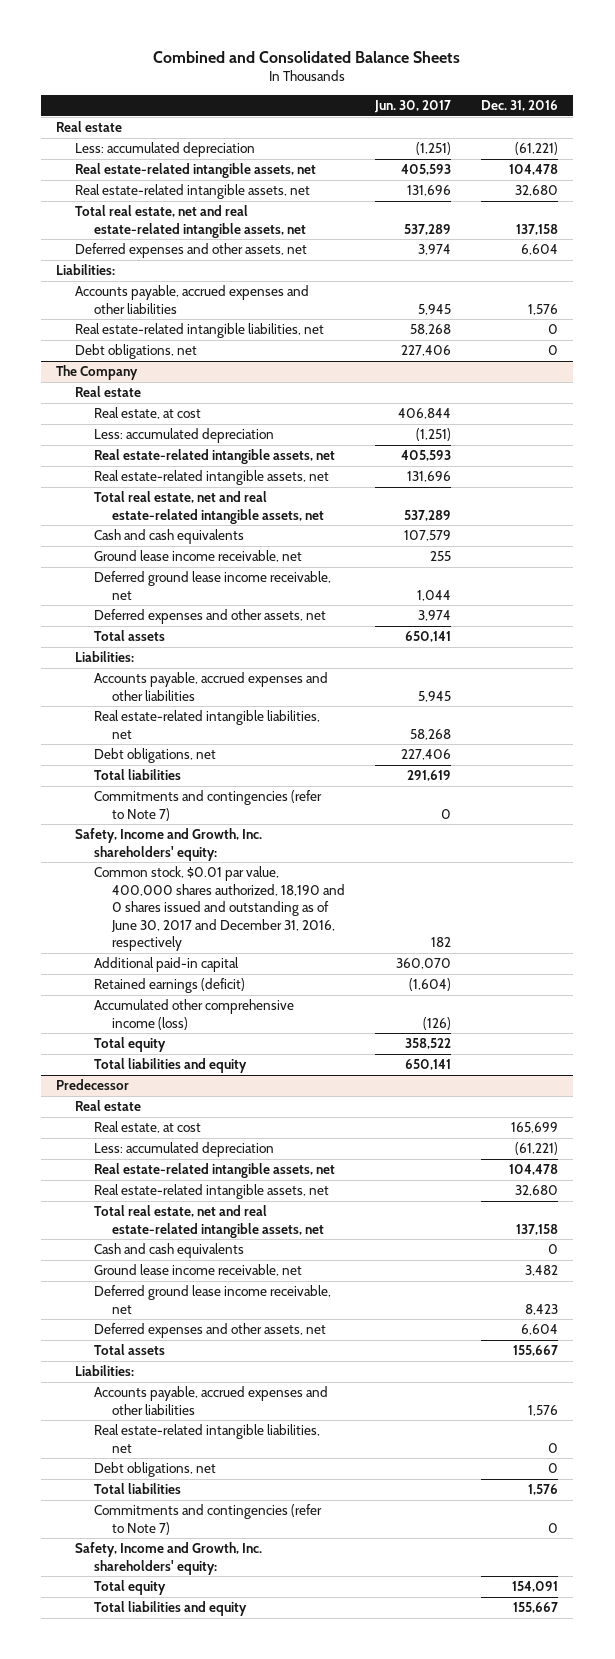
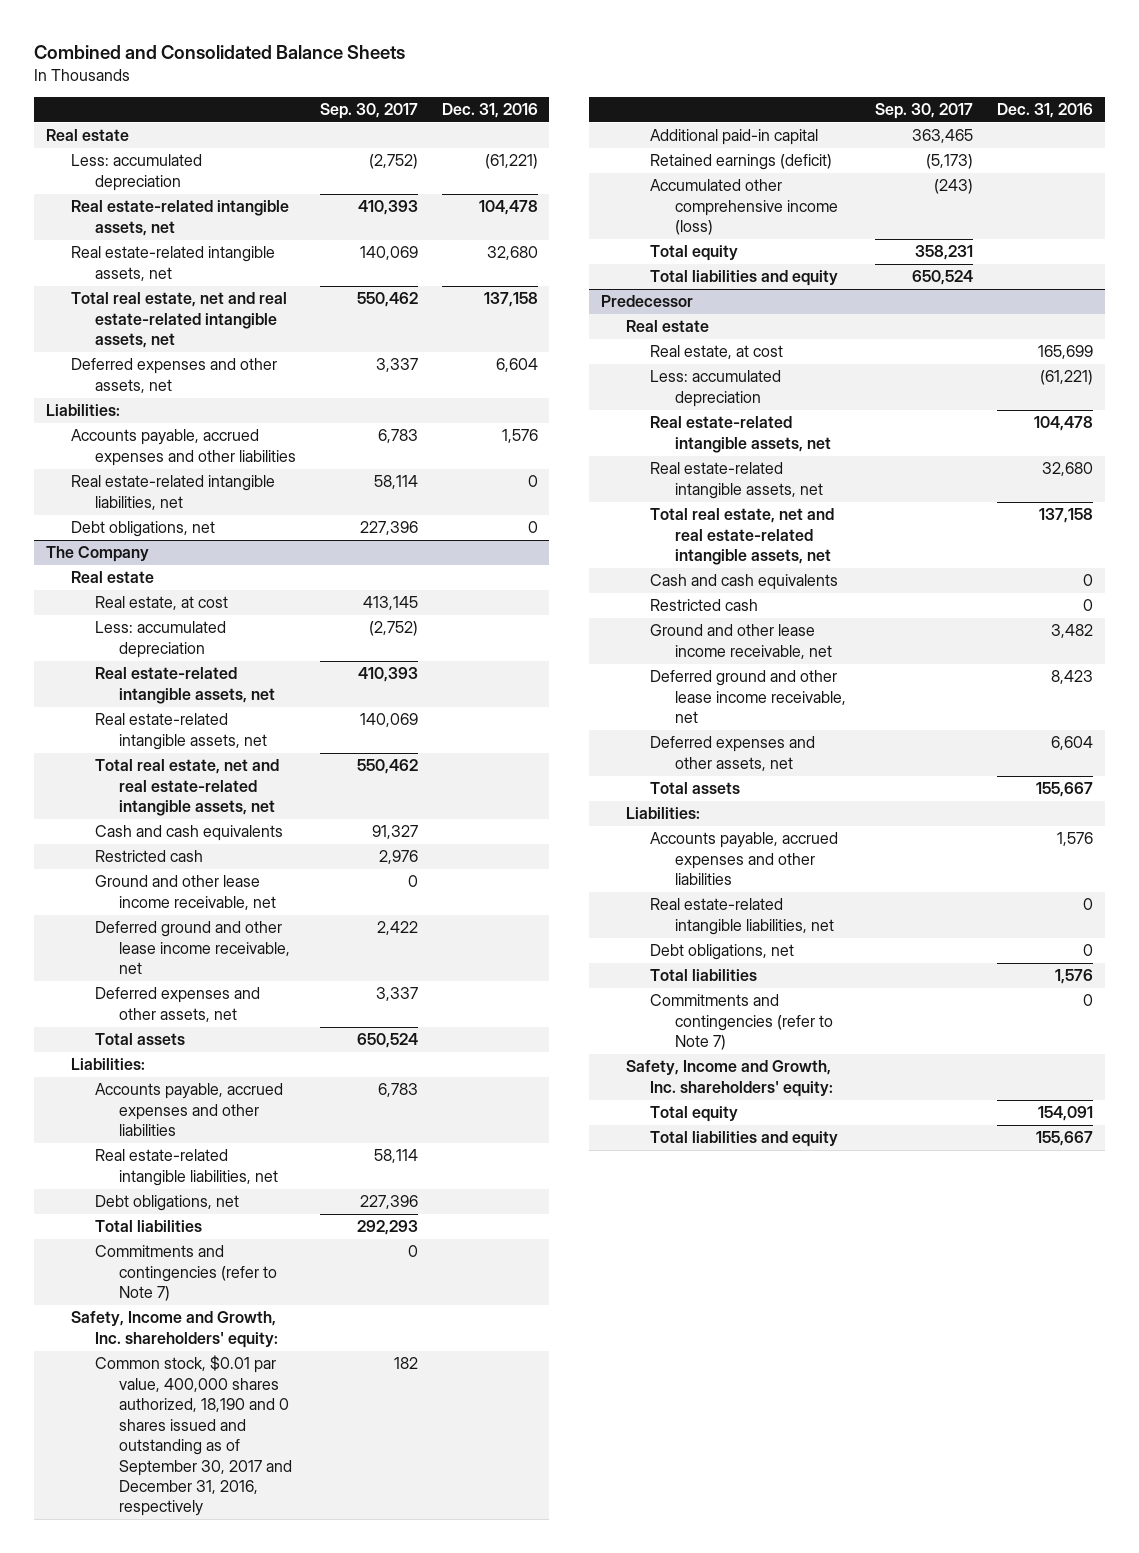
[374,100,452,114] Jun. 30, 2017 -> none
none -> [319,103,418,120] Sep. 30, 2017
none -> [94,850,203,863] Restricted cash
[93,550,302,563] Ground lease income receivable, net -> [94,875,277,910] Ground and other lease income receivable, net
[93,571,331,600] Deferred ground lease income receivable, net -> [94,921,291,975] Deferred ground and other lease income receivable, net
[93,866,346,951] Common stock, $0.01 par value, 400,000 shares authorized, 18,190 and 0 shares issued and outstanding as of June 30, 2017 and December 31, 2016, respectively -> [94,1355,293,1517] Common stock, $0.01 par value, 400,000 shares authorized, 18,190 and 0 shares issued and outstanding as of September 30, 2017 and December 31, 2016, respectively
none -> [650,599,759,612] Restricted cash
[93,1264,302,1277] Ground lease income receivable, net -> [650,624,832,659] Ground and other lease income receivable, net
[93,1285,331,1314] Deferred ground lease income receivable, net -> [650,670,846,724] Deferred ground and other lease income receivable, net

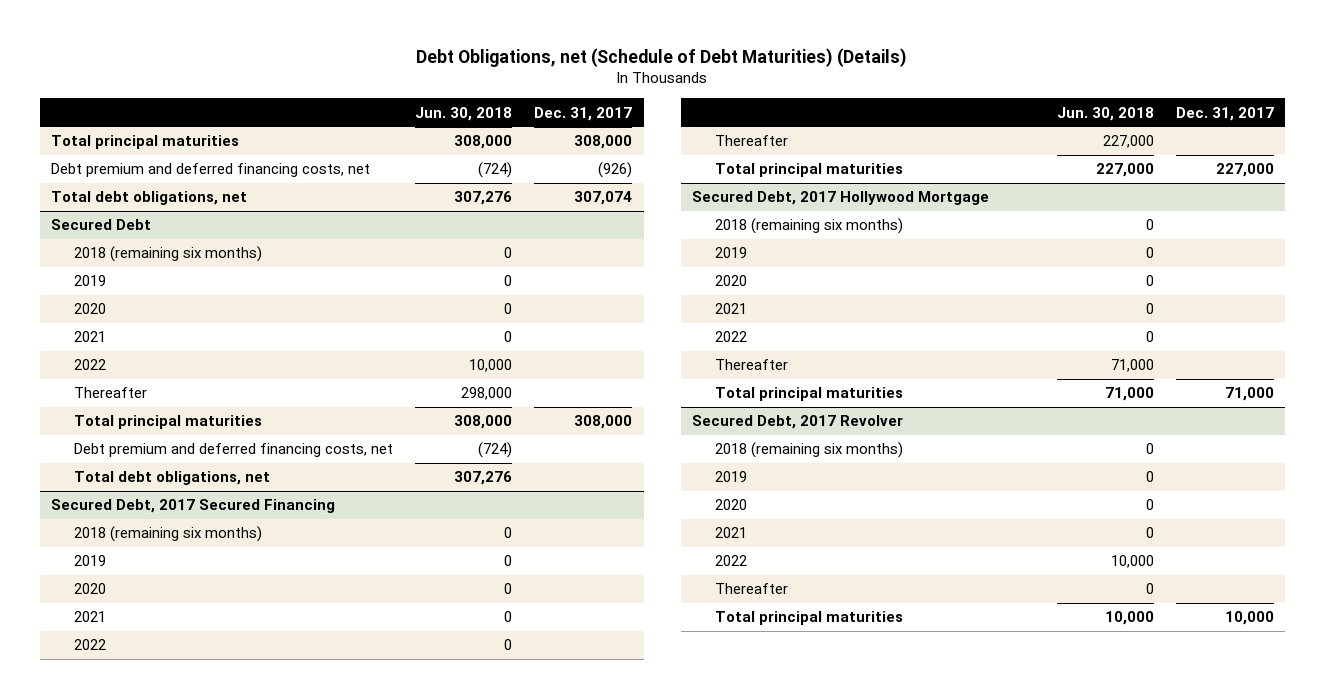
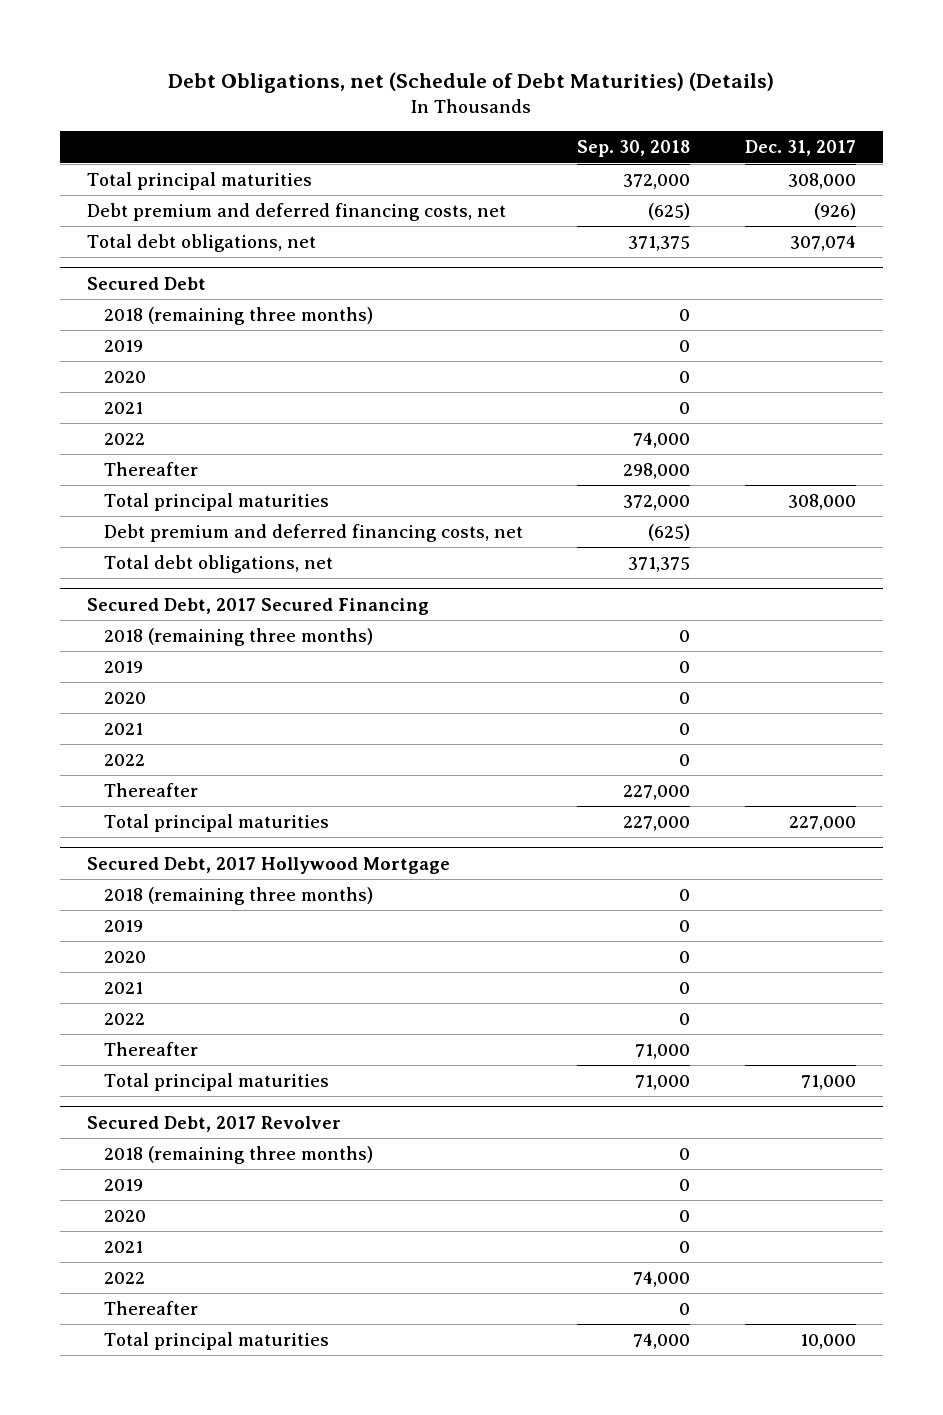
[415,106,513,121] Jun. 30, 2018 -> none
none -> [577,140,691,158] Sep. 30, 2018
[73,246,262,263] 2018 (remaining six months) -> [103,306,373,325] 2018 (remaining three months)
[73,526,262,543] 2018 (remaining six months) -> [103,627,373,646] 2018 (remaining three months)
[715,218,904,235] 2018 (remaining six months) -> [103,886,373,905] 2018 (remaining three months)
[715,442,904,459] 2018 (remaining six months) -> [103,1145,373,1164] 2018 (remaining three months)

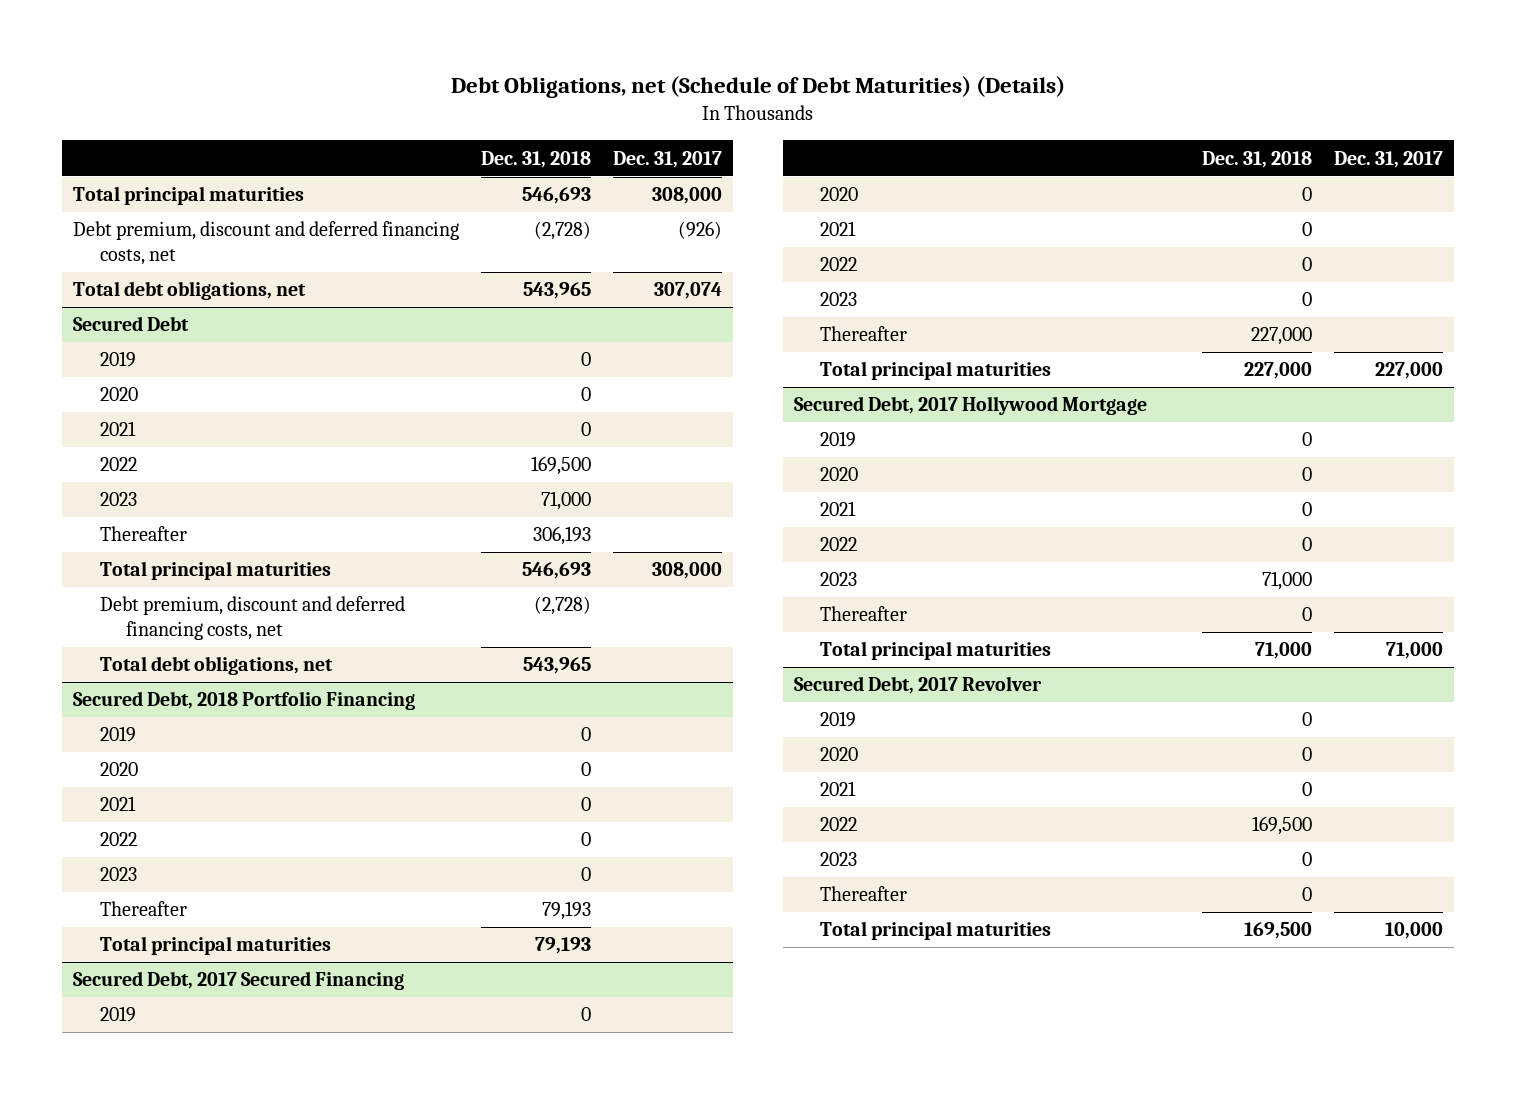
[577,140,691,158] Sep. 30, 2018 -> none
none -> [481,150,592,168] Dec. 31, 2018
[86,202,506,221] Debt premium and deferred financing costs, net -> [73,221,460,266] Debt premium, discount and deferred financing costs, net
[103,306,373,325] 2018 (remaining three months) -> none
none -> [99,492,137,507] 2023
[103,523,523,542] Debt premium and deferred financing costs, net -> [99,596,405,641] Debt premium, discount and deferred financing costs, net
none -> [73,691,416,711] Secured Debt, 2018 Portfolio Financing
none -> [99,726,136,743] 2019
none -> [99,762,138,777] 2020
none -> [99,796,136,812] 2021
none -> [99,832,137,847] 2022
none -> [99,867,137,882] 2023
none -> [99,901,187,917] Thereafter
none -> [99,936,331,956] Total principal maturities
[103,627,373,646] 2018 (remaining three months) -> none
none -> [820,292,858,307] 2023
[103,886,373,905] 2018 (remaining three months) -> none
none -> [820,572,858,587] 2023
[103,1145,373,1164] 2018 (remaining three months) -> none
none -> [820,852,858,867] 2023

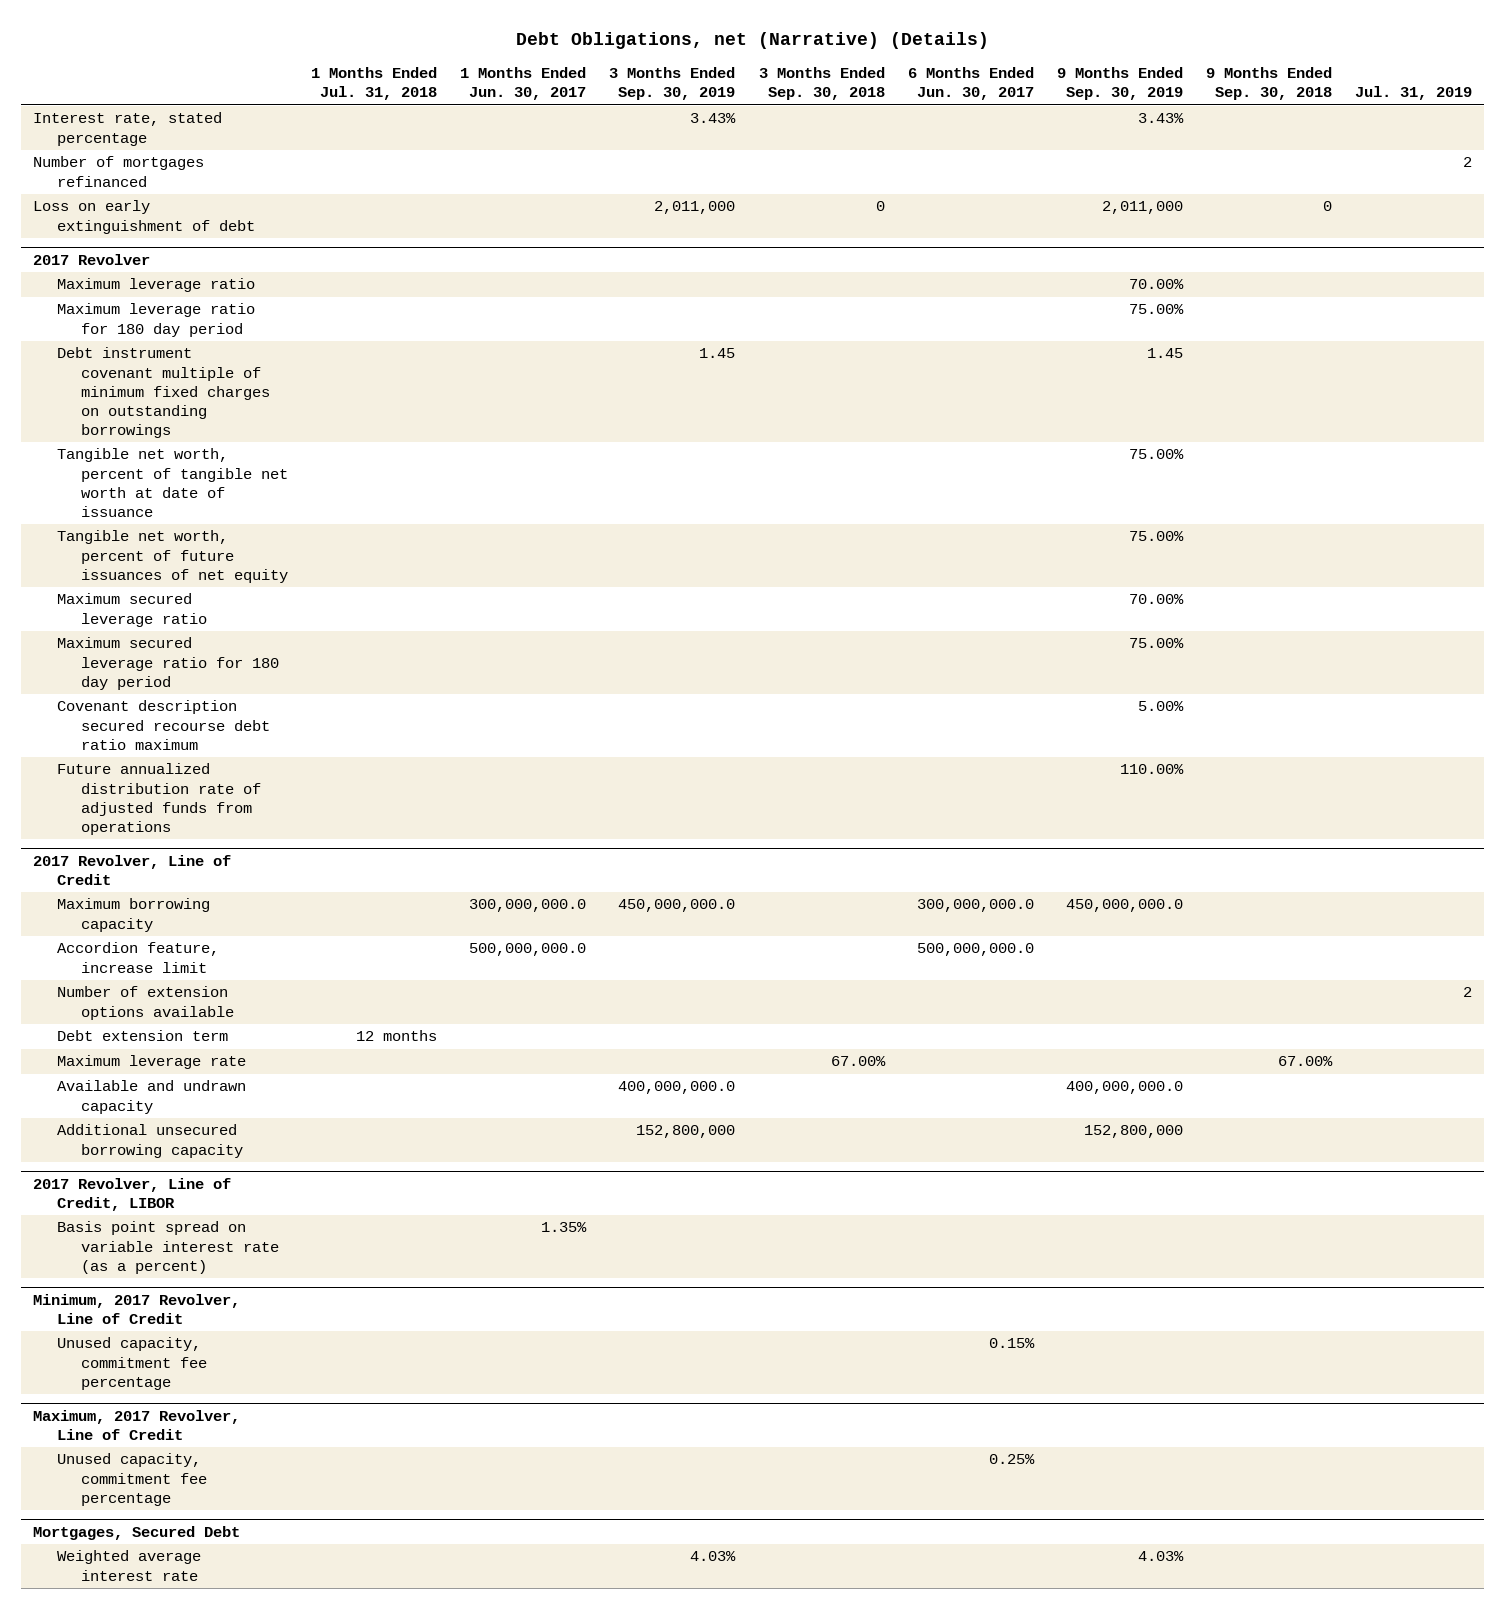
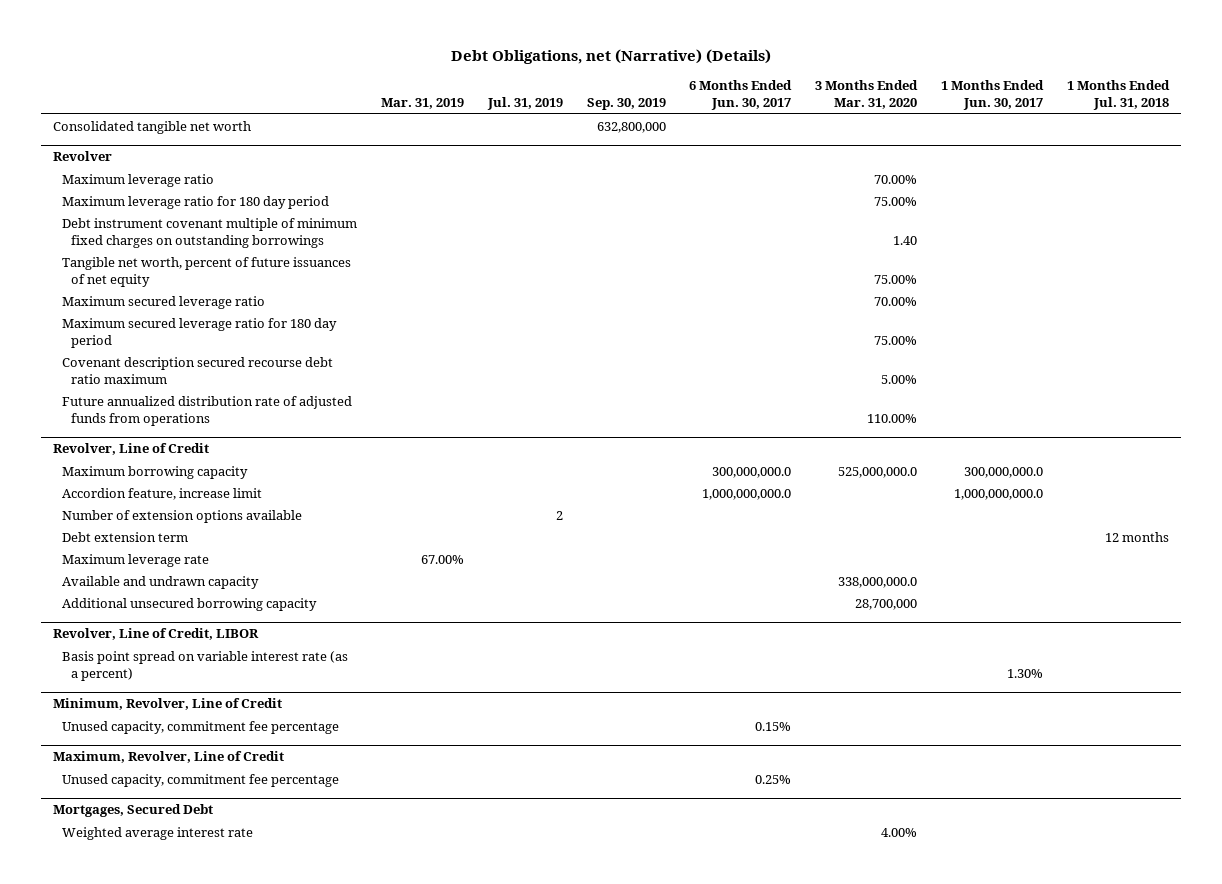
[609,67,736,101] 3 Months Ended Sep. 30, 2019 -> none
[758,67,885,101] 3 Months Ended Sep. 30, 2018 -> none
[1056,67,1183,101] 9 Months Ended Sep. 30, 2019 -> none
[1206,67,1333,101] 9 Months Ended Sep. 30, 2018 -> none
none -> [380,98,464,110] Mar. 31, 2019
none -> [586,98,666,111] Sep. 30, 2019
none -> [815,80,919,110] 3 Months Ended Mar. 31, 2020
[32,112,222,146] Interest rate, stated percentage -> none
[32,156,204,187] Number of mortgages refinanced -> none
[32,200,255,234] Loss on early extinguishment of debt -> none
none -> [52,120,251,134] Consolidated tangible net worth
[32,253,150,265] 2017 Revolver -> [52,151,112,162] Revolver
[56,448,288,517] Tangible net worth, percent of tangible net worth at date of issuance -> none
[32,854,231,886] 2017 Revolver, Line of Credit -> [52,443,209,456] Revolver, Line of Credit
[469,943,587,957] 500,000,000.0 -> [954,488,1044,500] 1,000,000,000.0
[916,943,1034,957] 500,000,000.0 -> [702,488,792,500] 1,000,000,000.0
[32,1177,231,1212] 2017 Revolver, Line of Credit, LIBOR -> [52,628,259,641] Revolver, Line of Credit, LIBOR
[541,1222,588,1233] 1.35% -> [1007,668,1044,678] 1.30%
[32,1293,240,1325] Minimum, 2017 Revolver, Line of Credit -> [52,698,282,711] Minimum, Revolver, Line of Credit
[32,1409,240,1441] Maximum, 2017 Revolver, Line of Credit -> [52,751,284,764] Maximum, Revolver, Line of Credit

